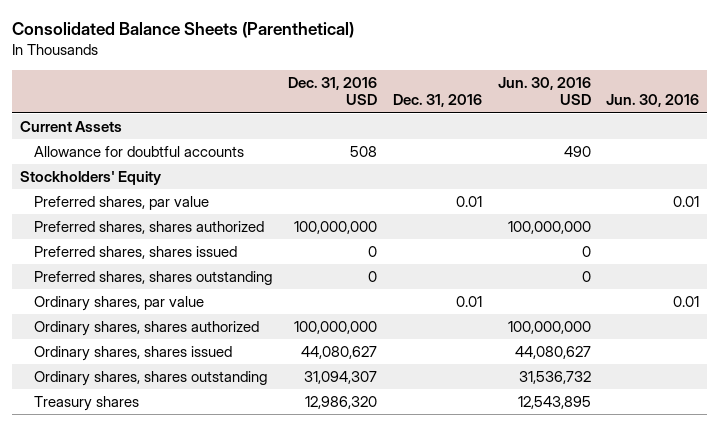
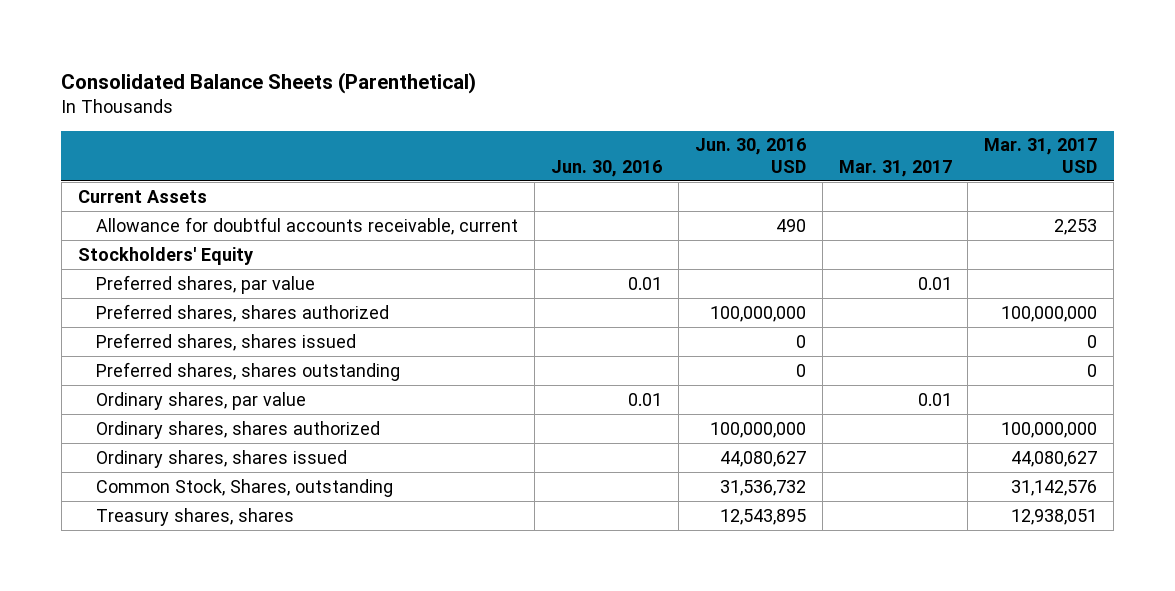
[287,77,377,106] Dec. 31, 2016 USD -> none
[392,94,482,108] Dec. 31, 2016 -> none
none -> [838,159,952,177] Mar. 31, 2017
none -> [984,138,1098,173] Mar. 31, 2017 USD
[34,146,245,158] Allowance for doubtful accounts -> [96,216,519,235] Allowance for doubtful accounts receivable, current
[34,371,268,387] Ordinary shares, shares outstanding -> [96,478,394,497] Common Stock, Shares, outstanding
[34,396,140,412] Treasury shares -> [96,507,295,526] Treasury shares, shares

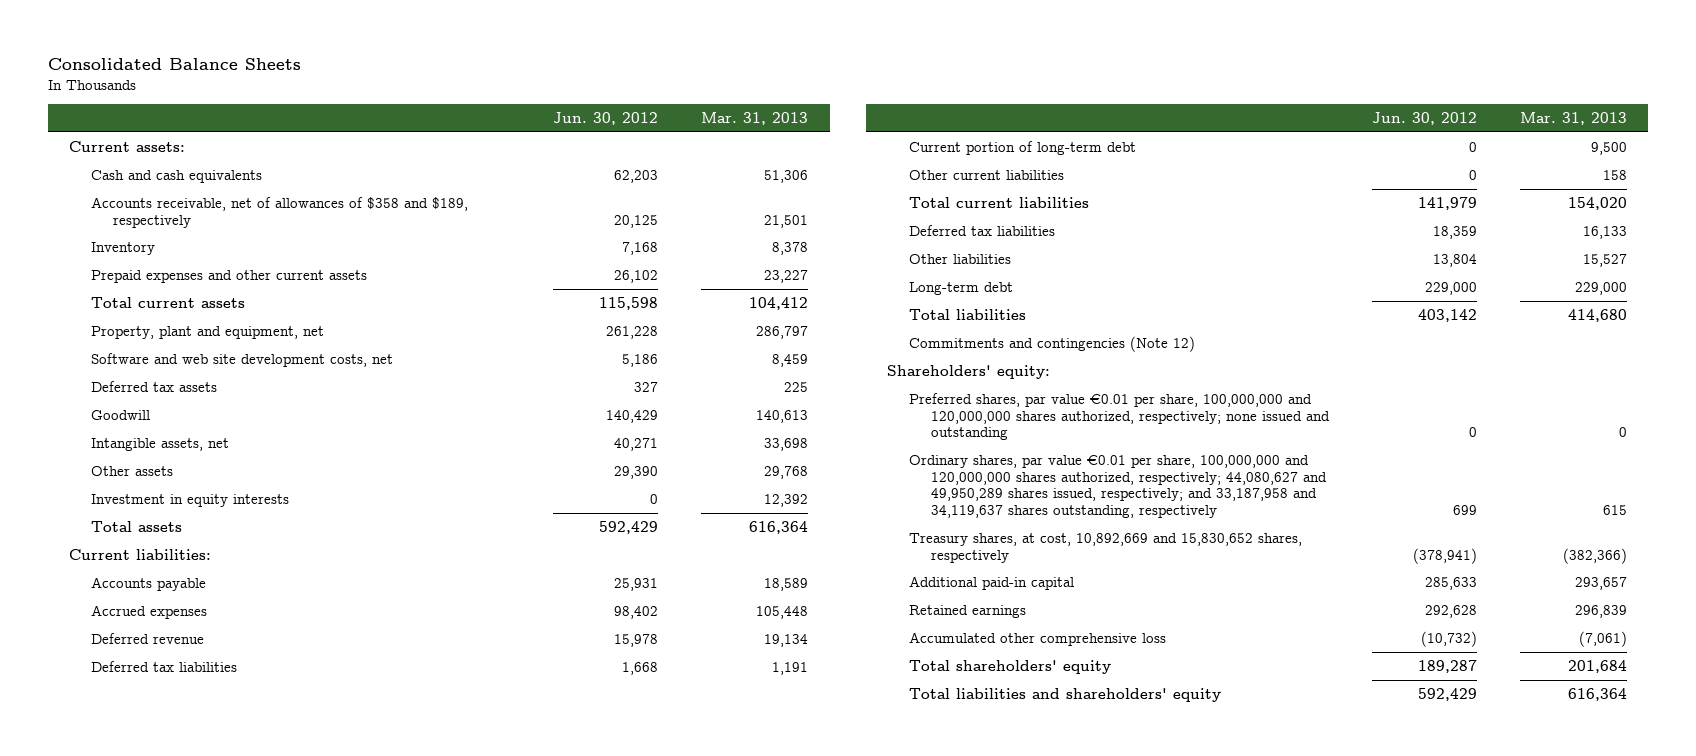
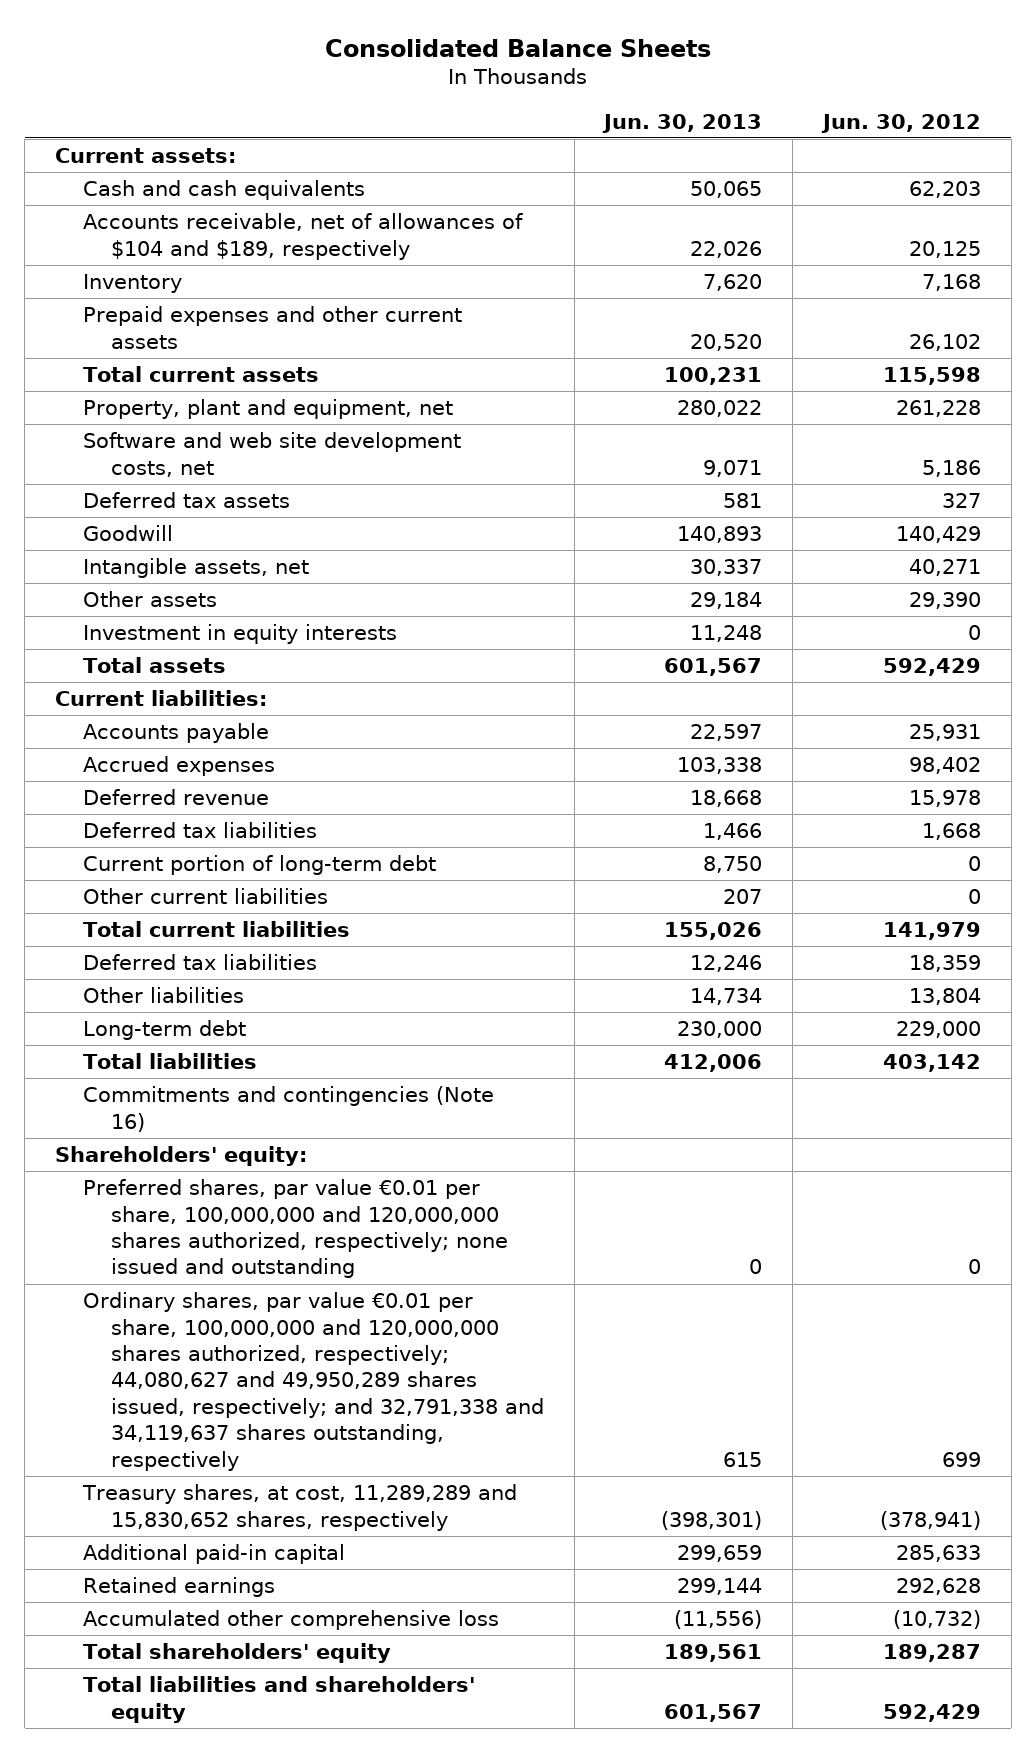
[701,111,809,125] Mar. 31, 2013 -> none
none -> [602,113,763,133] Jun. 30, 2013
[90,196,468,228] Accounts receivable, net of allowances of $358 and $189, respectively -> [82,213,523,260] Accounts receivable, net of allowances of $104 and $189, respectively
[909,335,1196,352] Commitments and contingencies (Note 12) -> [82,1086,494,1132] Commitments and contingencies (Note 16)
[909,454,1327,519] Ordinary shares, par value €0.01 per share, 100,000,000 and 120,000,000 shares authorized, respectively; 44,080,627 and 49,950,289 shares issued, respectively; and 33,187,958 and 34,119,637 shares outstanding, respectively -> [82,1292,544,1471] Ordinary shares, par value €0.01 per share, 100,000,000 and 120,000,000 shares authorized, respectively; 44,080,627 and 49,950,289 shares issued, respectively; and 32,791,338 and 34,119,637 shares outstanding, respectively
[909,532,1303,563] Treasury shares, at cost, 10,892,669 and 15,830,652 shares, respectively -> [81,1484,517,1531] Treasury shares, at cost, 11,289,289 and 15,830,652 shares, respectively

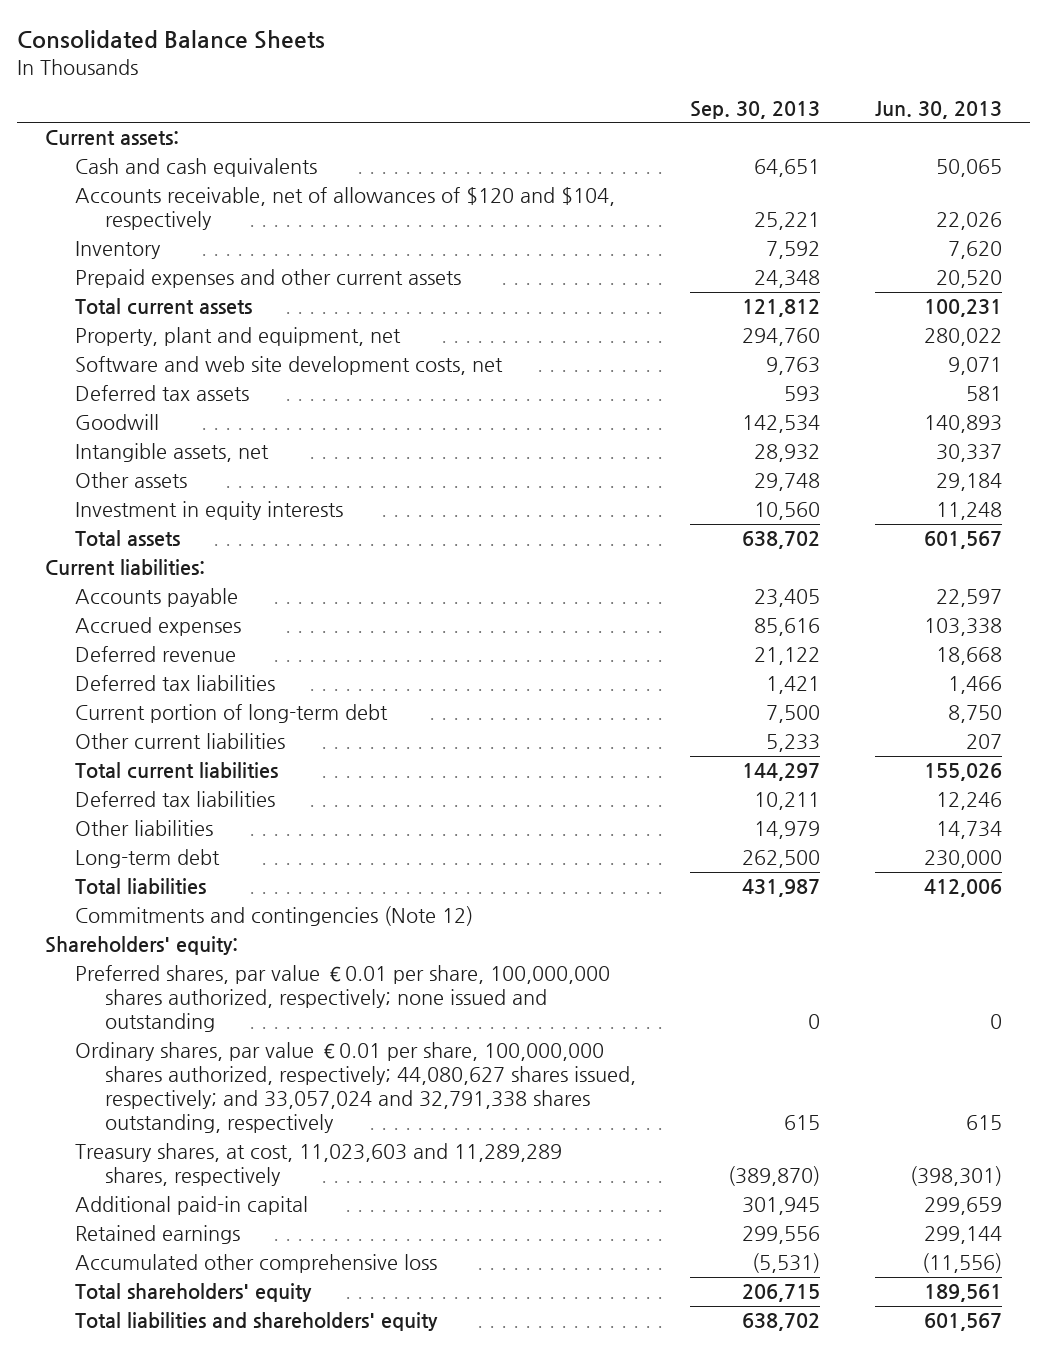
[821,113,982,133] Jun. 30, 2012 -> none
none -> [690,100,821,119] Sep. 30, 2013
[82,213,523,260] Accounts receivable, net of allowances of $104 and $189, respectively -> [74,187,615,231] Accounts receivable, net of allowances of $120 and $104, respectively
[82,1086,494,1132] Commitments and contingencies (Note 16) -> [74,906,473,927] Commitments and contingencies (Note 12)
[82,1179,508,1279] Preferred shares, par value €0.01 per share, 100,000,000 and 120,000,000 shares authorized, respectively; none issued and outstanding -> [74,965,610,1033] Preferred shares, par value €0.01 per share, 100,000,000 shares authorized, respectively; none issued and outstanding
[82,1292,544,1471] Ordinary shares, par value €0.01 per share, 100,000,000 and 120,000,000 shares authorized, respectively; 44,080,627 and 49,950,289 shares issued, respectively; and 32,791,338 and 34,119,637 shares outstanding, respectively -> [74,1042,636,1134] Ordinary shares, par value €0.01 per share, 100,000,000 shares authorized, respectively; 44,080,627 shares issued, respectively; and 33,057,024 and 32,791,338 shares outstanding, respectively
[81,1484,517,1531] Treasury shares, at cost, 11,289,289 and 15,830,652 shares, respectively -> [74,1143,562,1187] Treasury shares, at cost, 11,023,603 and 11,289,289 shares, respectively

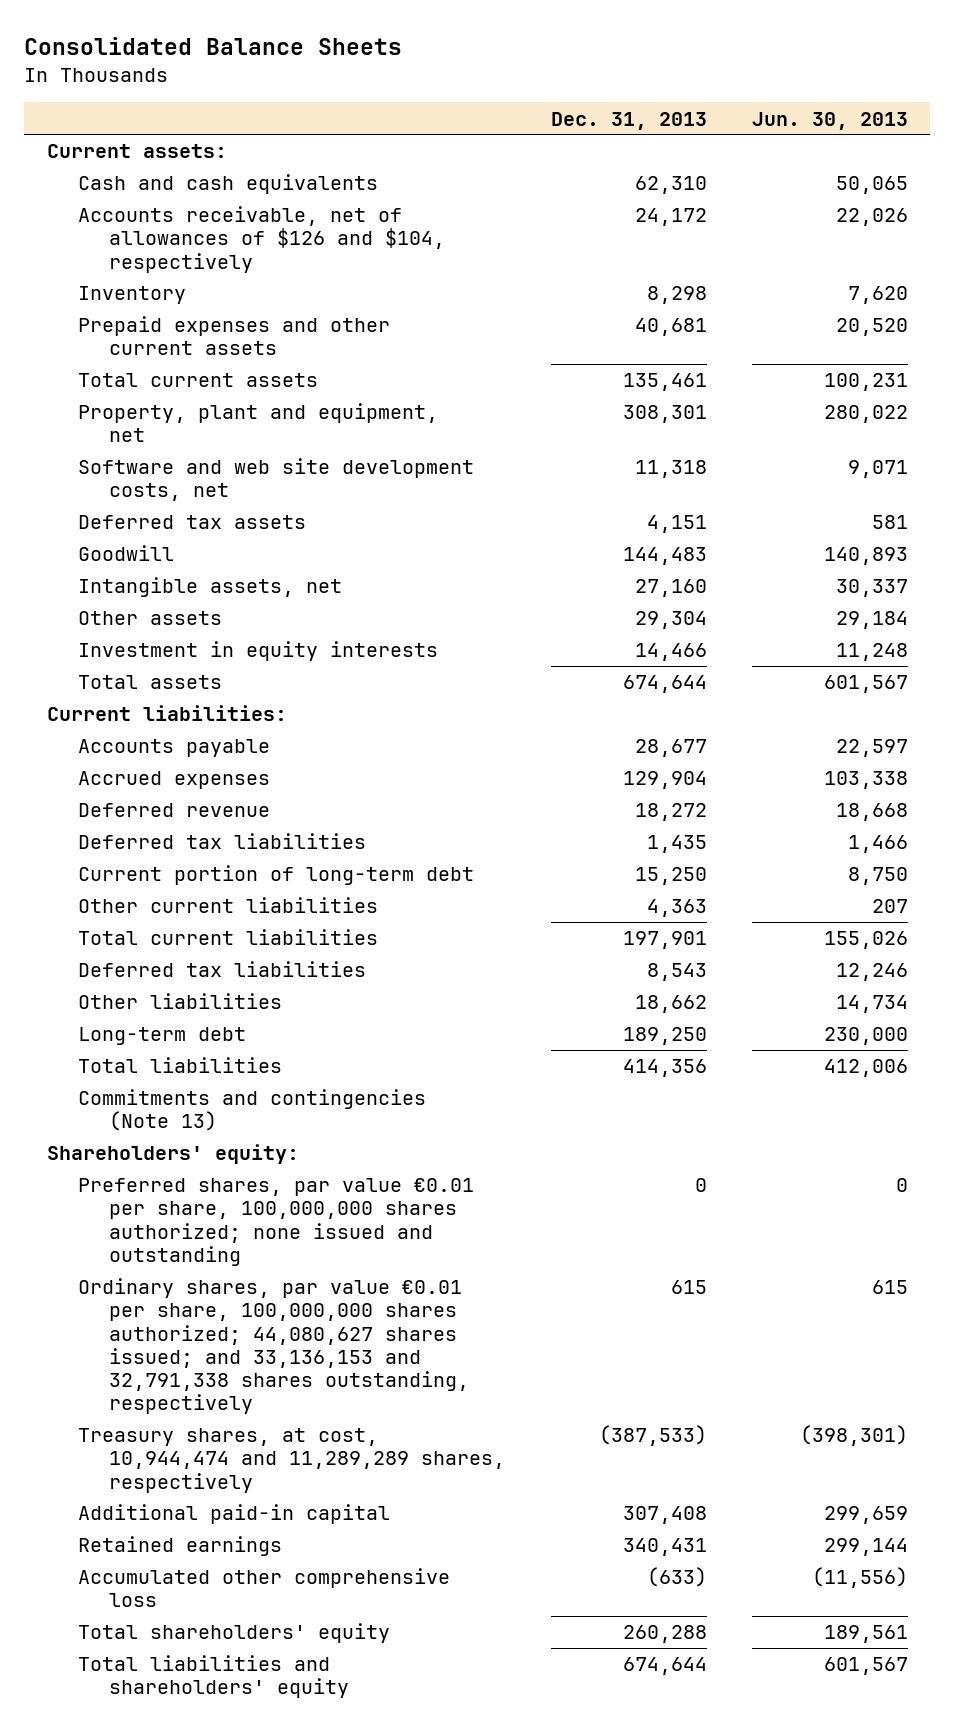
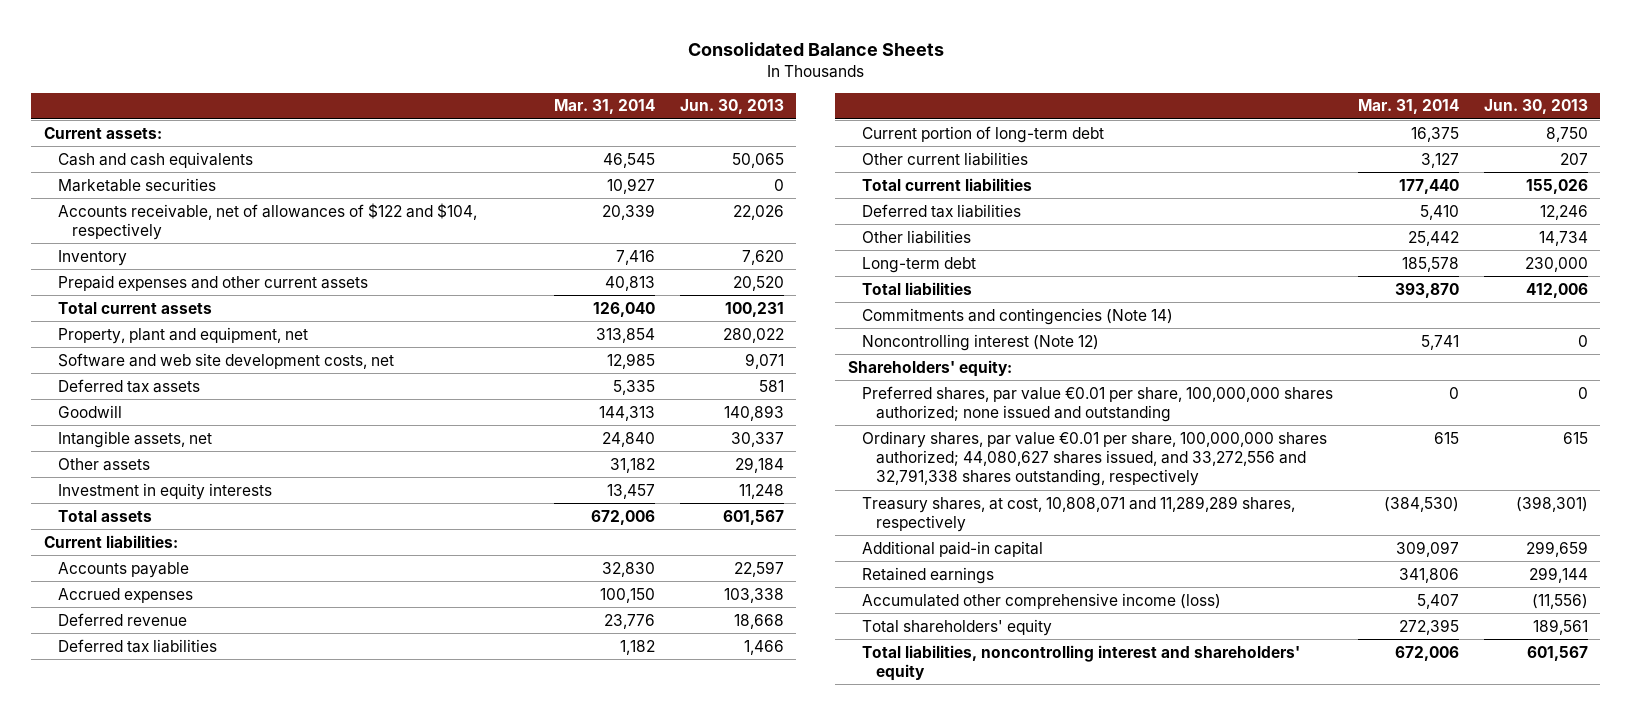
[550,111,707,130] Dec. 31, 2013 -> none
none -> [553,99,655,115] Mar. 31, 2014
none -> [57,177,216,192] Marketable securities
[78,206,446,273] Accounts receivable, net of allowances of $126 and $104, respectively -> [57,202,477,241] Accounts receivable, net of allowances of $122 and $104, respectively
[78,1089,427,1132] Commitments and contingencies (Note 13) -> [861,307,1173,325] Commitments and contingencies (Note 14)
none -> [861,333,1099,351] Noncontrolling interest (Note 12)
[78,1278,470,1414] Ordinary shares, par value €0.01 per share, 100,000,000 shares authorized; 44,080,627 shares issued; and 33,136,153 and 32,791,338 shares outstanding, respectively -> [861,430,1327,487] Ordinary shares, par value €0.01 per share, 100,000,000 shares authorized; 44,080,627 shares issued, and 33,272,556 and 32,791,338 shares outstanding, respectively
[78,1428,506,1493] Treasury shares, at cost, 10,944,474 and 11,289,289 shares, respectively -> [861,495,1295,533] Treasury shares, at cost, 10,808,071 and 11,289,289 shares, respectively
[78,1568,451,1608] Accumulated other comprehensive loss -> [861,592,1221,609] Accumulated other comprehensive income (loss)
[78,1655,350,1699] Total liabilities and shareholders' equity -> [861,644,1300,682] Total liabilities, noncontrolling interest and shareholders' equity

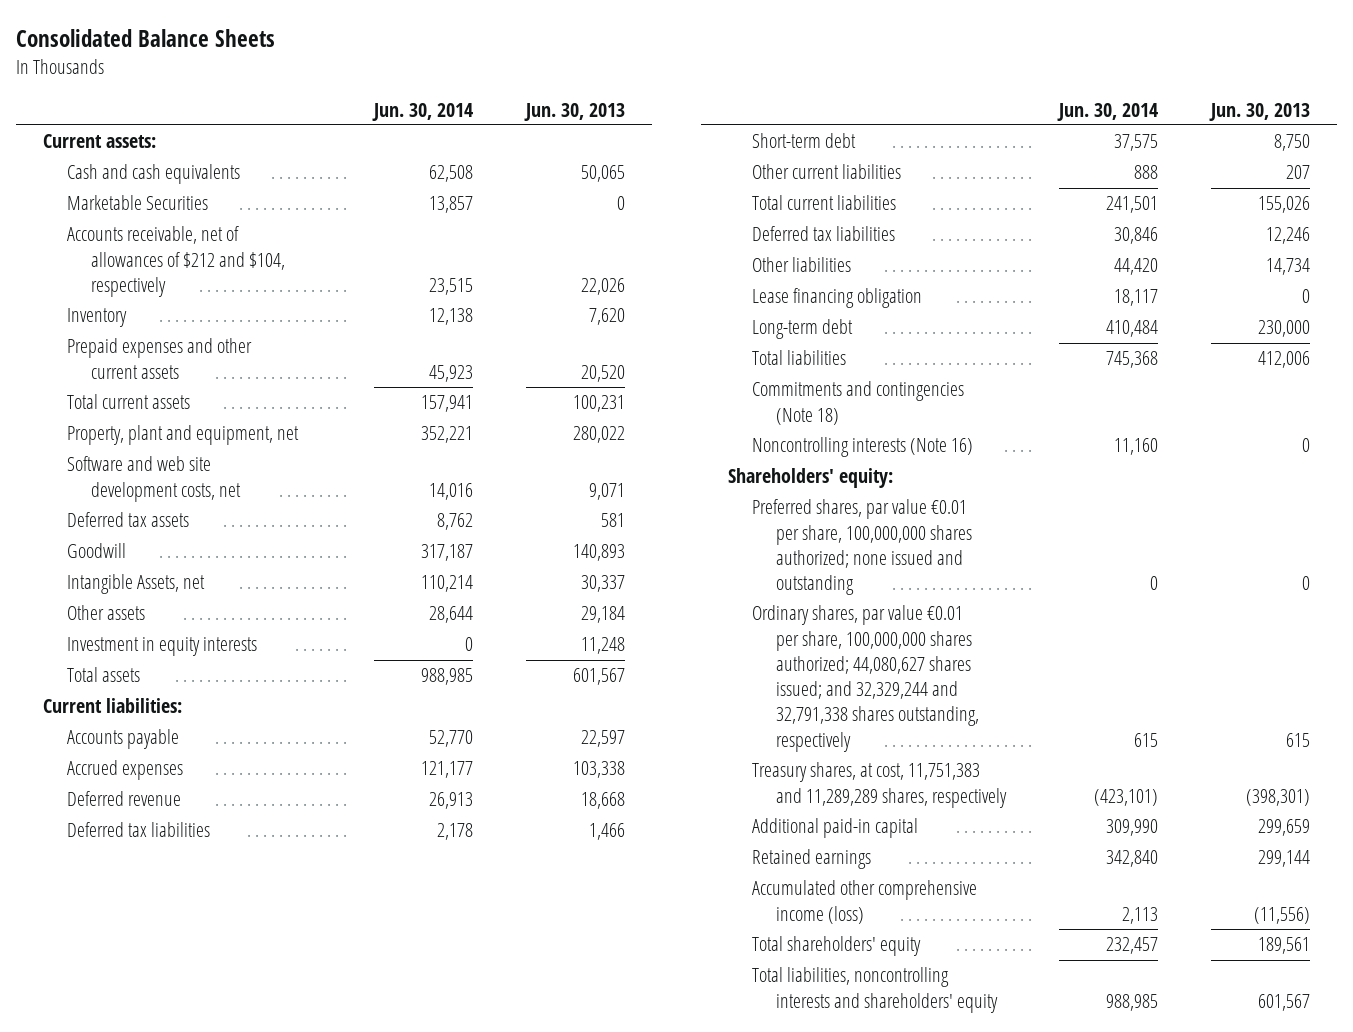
[553,99,655,115] Mar. 31, 2014 -> none
none -> [371,102,473,121] Jun. 30, 2014
[57,177,216,192] Marketable securities -> [66,195,208,211] Marketable Securities
[57,202,477,241] Accounts receivable, net of allowances of $122 and $104, respectively -> [66,226,285,297] Accounts receivable, net of allowances of $212 and $104, respectively
[57,430,212,448] Intangible assets, net -> [66,574,205,595] Intangible Assets, net
[861,125,1104,143] Current portion of long-term debt -> [751,133,856,149] Short-term debt
none -> [751,288,922,309] Lease financing obligation
[861,307,1173,325] Commitments and contingencies (Note 14) -> [751,381,964,425] Commitments and contingencies (Note 18)
[861,333,1099,351] Noncontrolling interest (Note 12) -> [751,437,973,458] Noncontrolling interests (Note 16)
[861,430,1327,487] Ordinary shares, par value €0.01 per share, 100,000,000 shares authorized; 44,080,627 shares issued, and 33,272,556 and 32,791,338 shares outstanding, respectively -> [751,605,979,752] Ordinary shares, par value €0.01 per share, 100,000,000 shares authorized; 44,080,627 shares issued; and 32,329,244 and 32,791,338 shares outstanding, respectively
[861,495,1295,533] Treasury shares, at cost, 10,808,071 and 11,289,289 shares, respectively -> [751,762,1007,808] Treasury shares, at cost, 11,751,383 and 11,289,289 shares, respectively
[861,644,1300,682] Total liabilities, noncontrolling interest and shareholders' equity -> [751,967,998,1013] Total liabilities, noncontrolling interests and shareholders' equity

